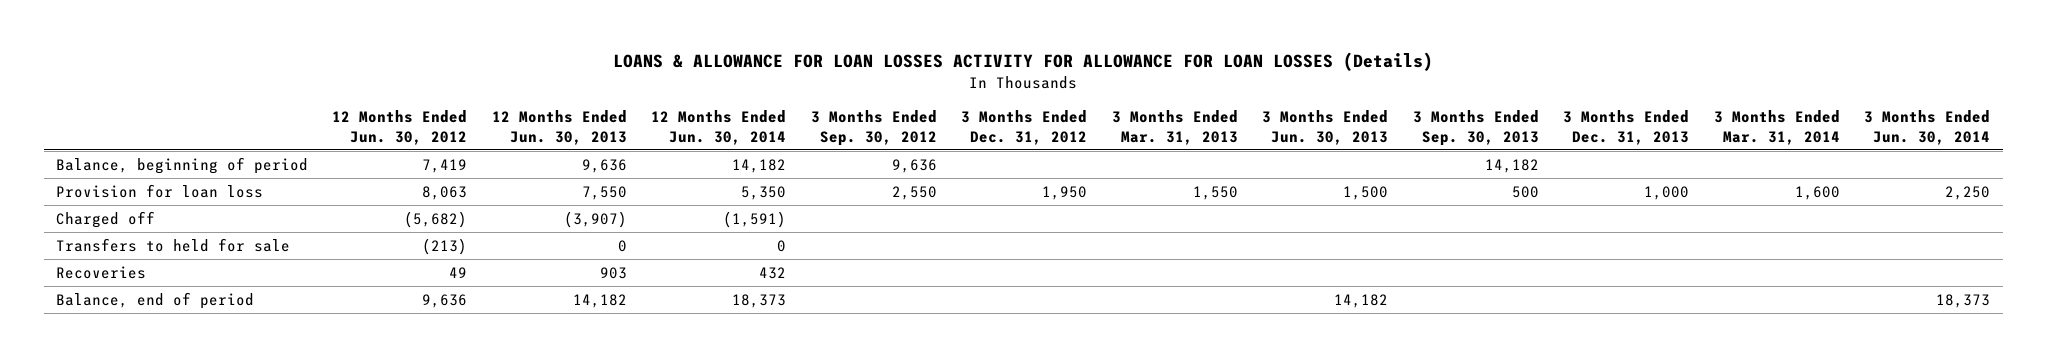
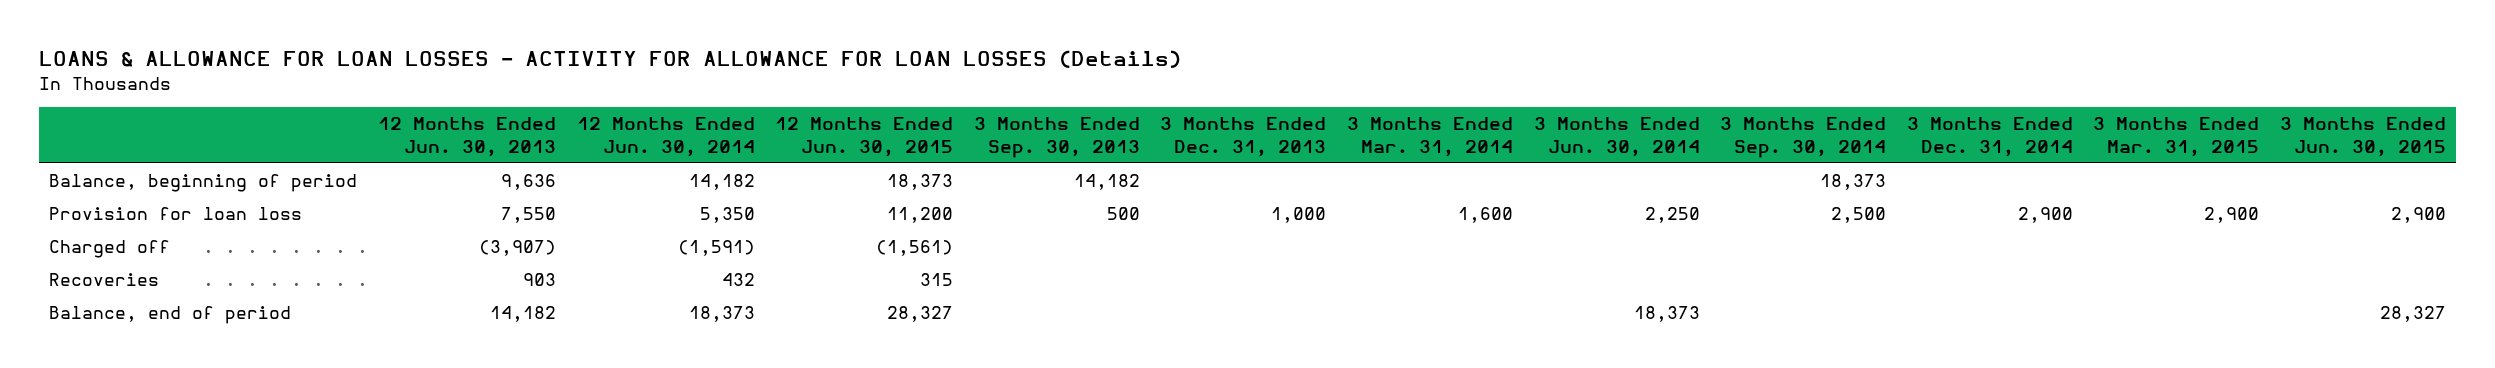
[613,52,1434,72] LOANS & ALLOWANCE FOR LOAN LOSSES ACTIVITY FOR ALLOWANCE FOR LOAN LOSSES (Details) -> [39,50,1182,69] LOANS & ALLOWANCE FOR LOAN LOSSES - ACTIVITY FOR ALLOWANCE FOR LOAN LOSSES (Details)
[332,109,468,145] 12 Months Ended Jun. 30, 2012 -> none
[810,109,937,146] 3 Months Ended Sep. 30, 2012 -> none
[961,109,1088,145] 3 Months Ended Dec. 31, 2012 -> none
[1111,109,1238,145] 3 Months Ended Mar. 31, 2013 -> none
[1262,109,1389,145] 3 Months Ended Jun. 30, 2013 -> none
none -> [775,117,954,157] 12 Months Ended Jun. 30, 2015
none -> [1720,117,1887,158] 3 Months Ended Sep. 30, 2014
none -> [1906,117,2073,157] 3 Months Ended Dec. 31, 2014
none -> [2093,117,2260,157] 3 Months Ended Mar. 31, 2015
none -> [2280,117,2447,157] 3 Months Ended Jun. 30, 2015
[55,237,290,252] Transfers to held for sale -> none

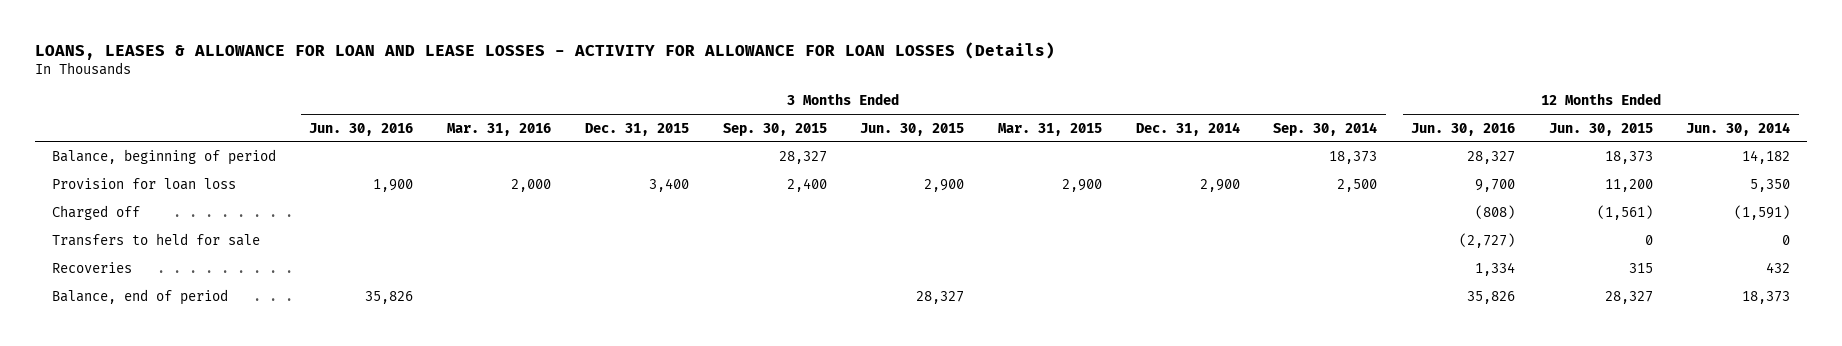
[39,50,1182,69] LOANS & ALLOWANCE FOR LOAN LOSSES - ACTIVITY FOR ALLOWANCE FOR LOAN LOSSES (Details) -> [34,41,1055,60] LOANS, LEASES & ALLOWANCE FOR LOAN AND LEASE LOSSES - ACTIVITY FOR ALLOWANCE FOR LOAN LOSSES (Details)
[378,117,557,157] 12 Months Ended Jun. 30, 2013 -> none
[973,117,1140,158] 3 Months Ended Sep. 30, 2013 -> none
[1160,117,1327,157] 3 Months Ended Dec. 31, 2013 -> none
[1347,117,1514,157] 3 Months Ended Mar. 31, 2014 -> none
[1533,117,1700,157] 3 Months Ended Jun. 30, 2014 -> none
none -> [309,122,414,136] Jun. 30, 2016
none -> [447,122,552,136] Mar. 31, 2016
none -> [584,122,689,136] Dec. 31, 2015
none -> [722,122,827,136] Sep. 30, 2015
none -> [1410,122,1515,136] Jun. 30, 2016
none -> [51,233,260,247] Transfers to held for sale

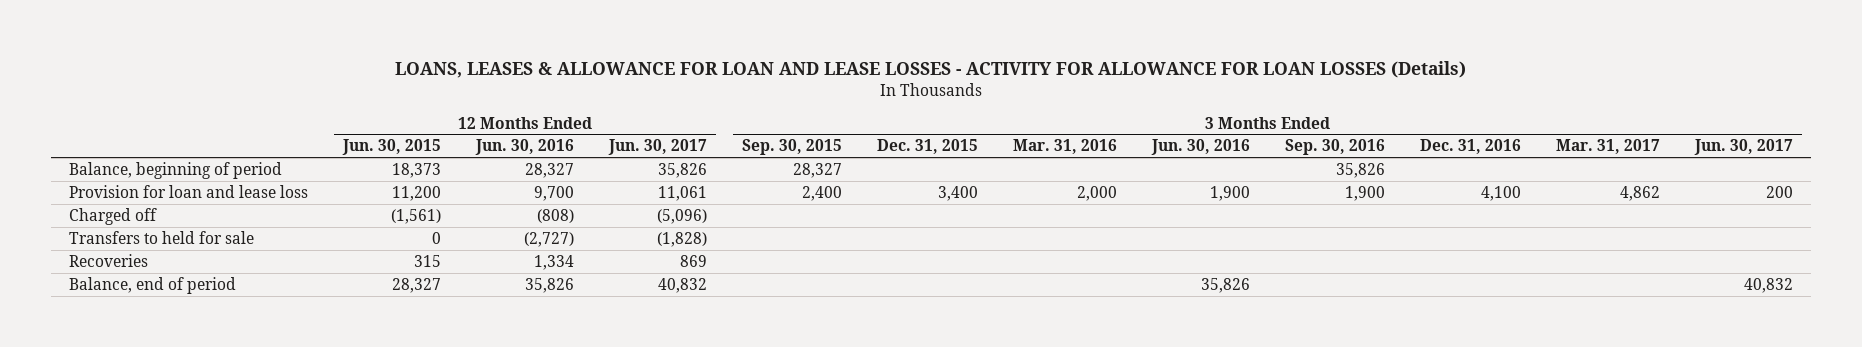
[860,122,965,136] Jun. 30, 2015 -> none
[997,122,1102,136] Mar. 31, 2015 -> none
[1135,121,1240,136] Dec. 31, 2014 -> none
[1273,121,1378,136] Sep. 30, 2014 -> none
[1686,121,1791,136] Jun. 30, 2014 -> none
none -> [607,139,707,156] Jun. 30, 2017
none -> [1285,139,1386,156] Sep. 30, 2016
none -> [1420,139,1522,155] Dec. 31, 2016
none -> [1556,139,1661,155] Mar. 31, 2017
none -> [1694,139,1794,156] Jun. 30, 2017
[51,178,236,191] Provision for loan loss -> [68,184,308,198] Provision for loan and lease loss

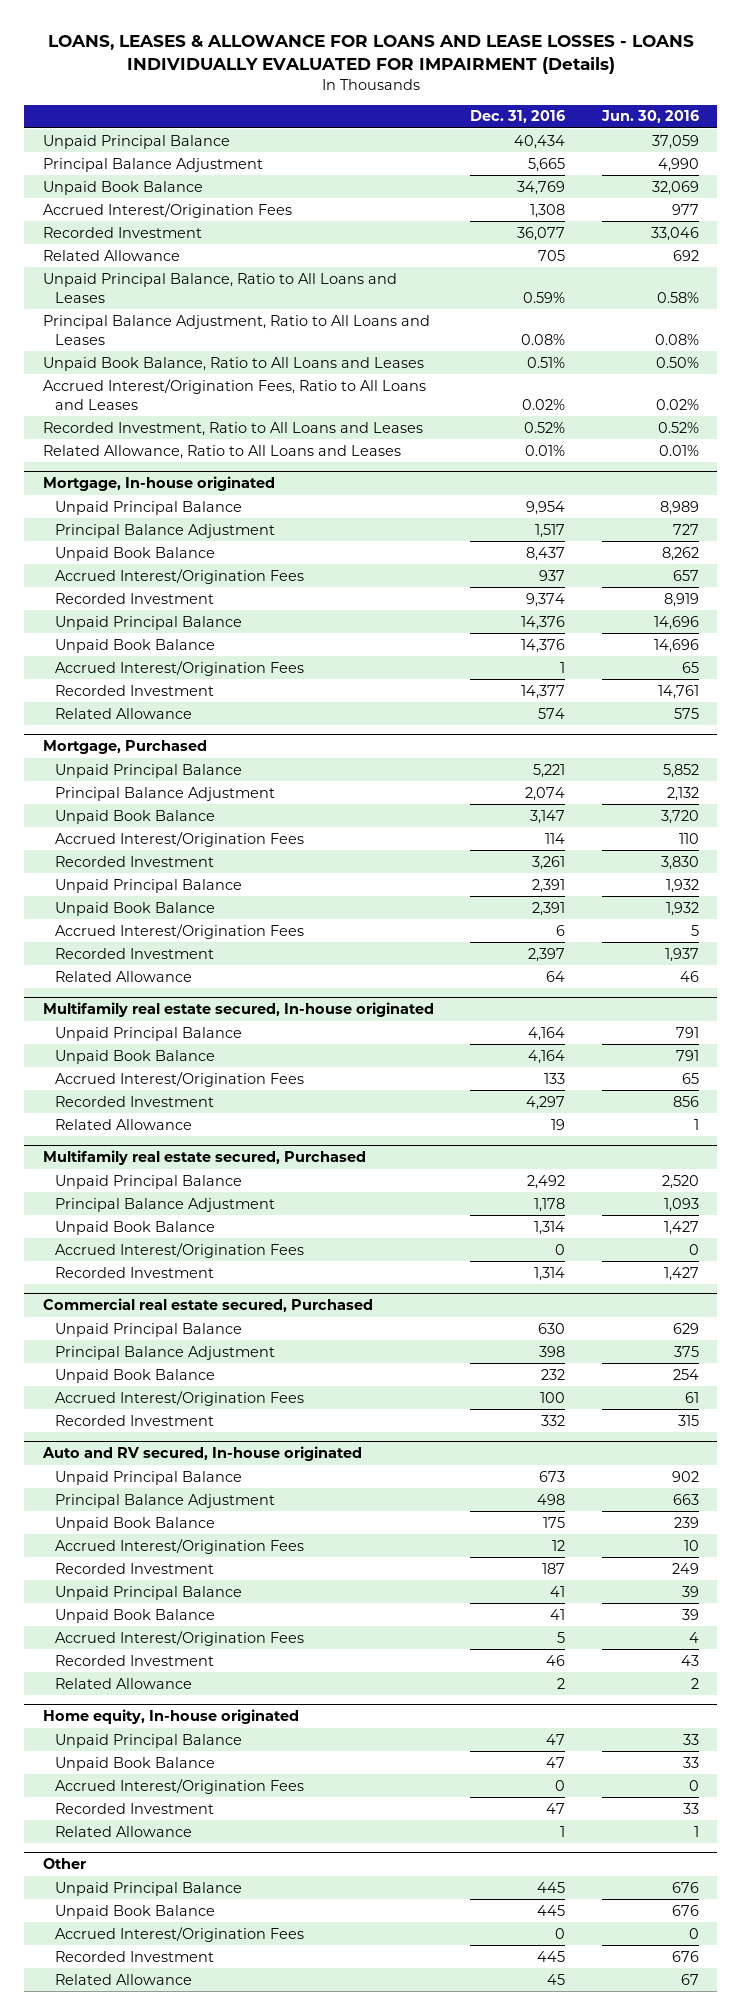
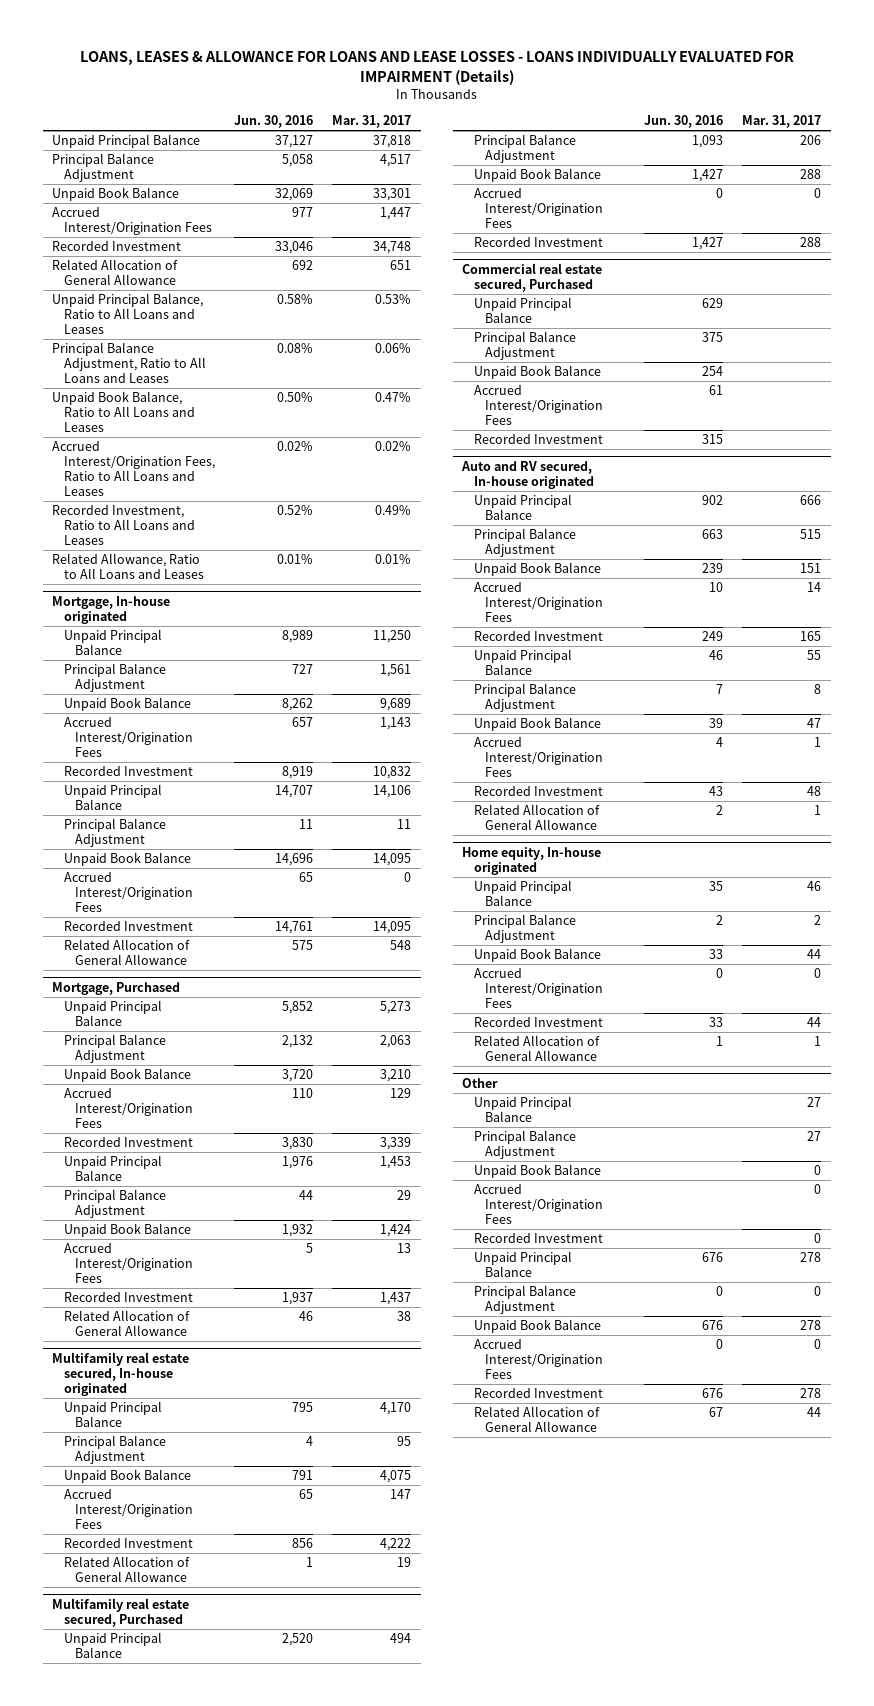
[470,110,566,124] Dec. 31, 2016 -> none
none -> [332,115,412,129] Mar. 31, 2017
[651,134,699,149] 37,059 -> [274,135,313,149] 37,127
[657,157,699,172] 4,990 -> [281,154,313,168] 5,058
[42,249,180,261] Related Allowance -> [52,259,179,286] Related Allocation of General Allowance
[653,615,699,630] 14,696 -> [274,785,313,799] 14,707
none -> [63,818,166,848] Principal Balance Adjustment
[55,707,193,719] Related Allowance -> [63,939,190,966] Related Allocation of General Allowance
[665,878,699,893] 1,932 -> [281,1156,313,1170] 1,976
none -> [63,1189,166,1219] Principal Balance Adjustment
[55,970,193,982] Related Allowance -> [63,1310,190,1337] Related Allocation of General Allowance
[675,1026,699,1038] 791 -> [291,1402,313,1413] 795
none -> [63,1435,166,1465] Principal Balance Adjustment
[55,1118,193,1130] Related Allowance -> [63,1556,190,1583] Related Allocation of General Allowance
[681,1585,699,1597] 39 -> [708,650,723,661] 46
none -> [473,683,576,713] Principal Balance Adjustment
[55,1677,193,1689] Related Allowance -> [473,804,600,831] Related Allocation of General Allowance
[682,1733,699,1745] 33 -> [708,881,723,892] 35
none -> [473,914,576,944] Principal Balance Adjustment
[55,1825,193,1837] Related Allowance -> [473,1035,600,1062] Related Allocation of General Allowance
none -> [473,1096,572,1123] Unpaid Principal Balance
none -> [473,1130,576,1160] Principal Balance Adjustment
none -> [473,1164,601,1179] Unpaid Book Balance
none -> [473,1184,603,1225] Accrued Interest/Origination Fees
none -> [473,1233,603,1244] Recorded Investment
none -> [473,1285,576,1315] Principal Balance Adjustment
[55,1973,193,1985] Related Allowance -> [473,1406,600,1433] Related Allocation of General Allowance

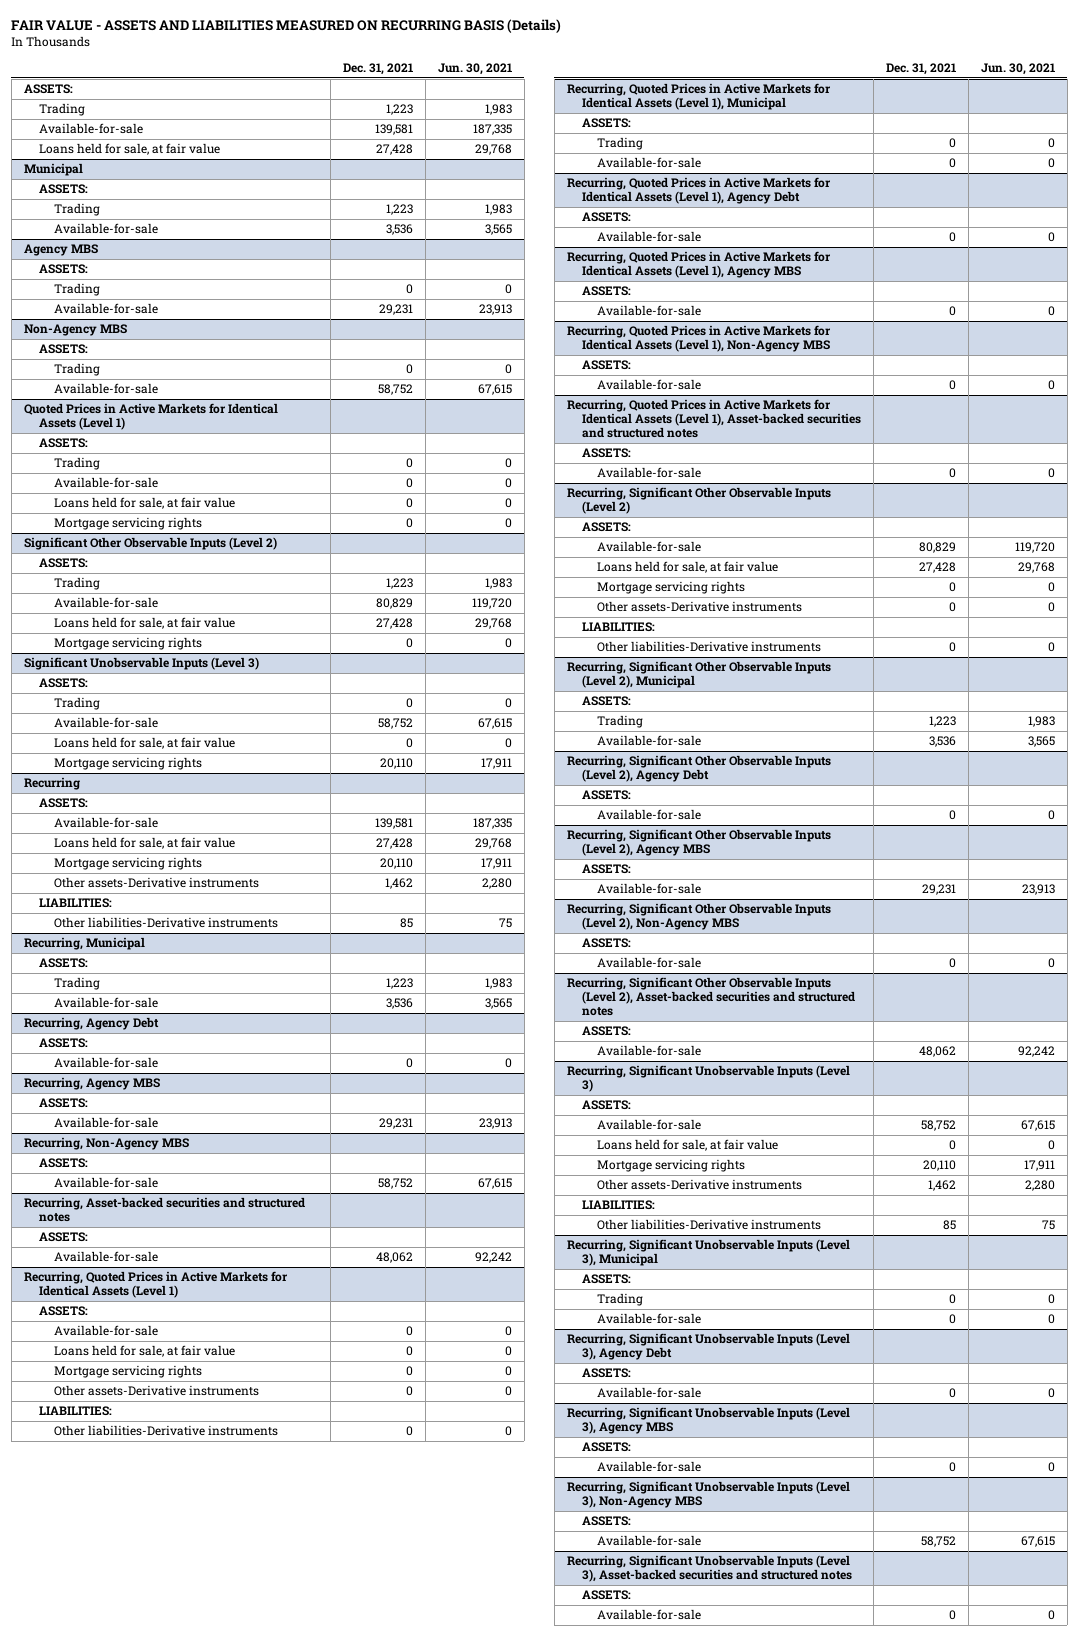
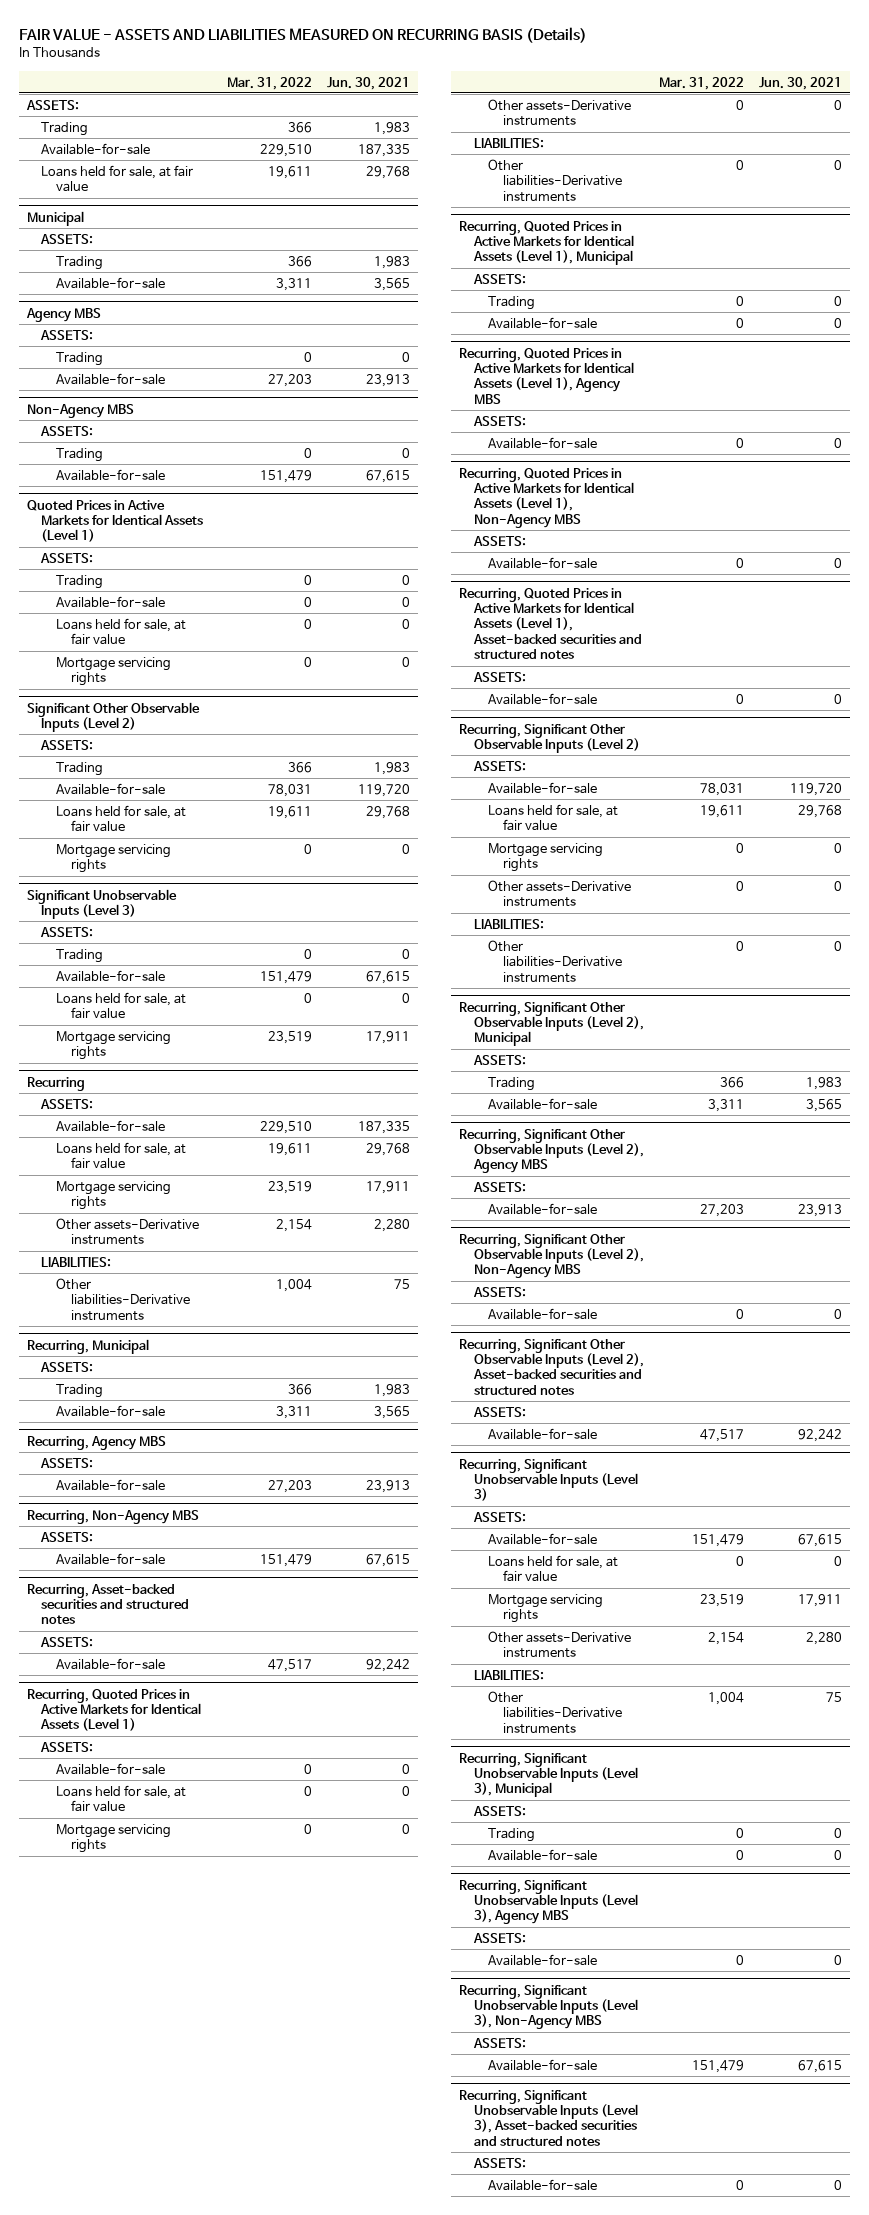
[342,63,413,76] Dec. 31, 2021 -> none
none -> [226,76,312,90] Mar. 31, 2022
[23,1017,159,1031] Recurring, Agency Debt -> none
[38,1038,88,1049] ASSETS: -> none
[53,1057,158,1069] Available-for-sale -> none
[566,177,831,205] Recurring, Quoted Prices in Active Markets for Identical Assets (Level 1), Agency Debt -> none
[581,212,631,223] ASSETS: -> none
[596,231,701,243] Available-for-sale -> none
[566,755,831,783] Recurring, Significant Other Observable Inputs (Level 2), Agency Debt -> none
[581,790,631,801] ASSETS: -> none
[596,809,701,821] Available-for-sale -> none
[566,1333,850,1361] Recurring, Significant Unobservable Inputs (Level 3), Agency Debt -> none
[581,1368,631,1379] ASSETS: -> none
[596,1387,701,1399] Available-for-sale -> none

